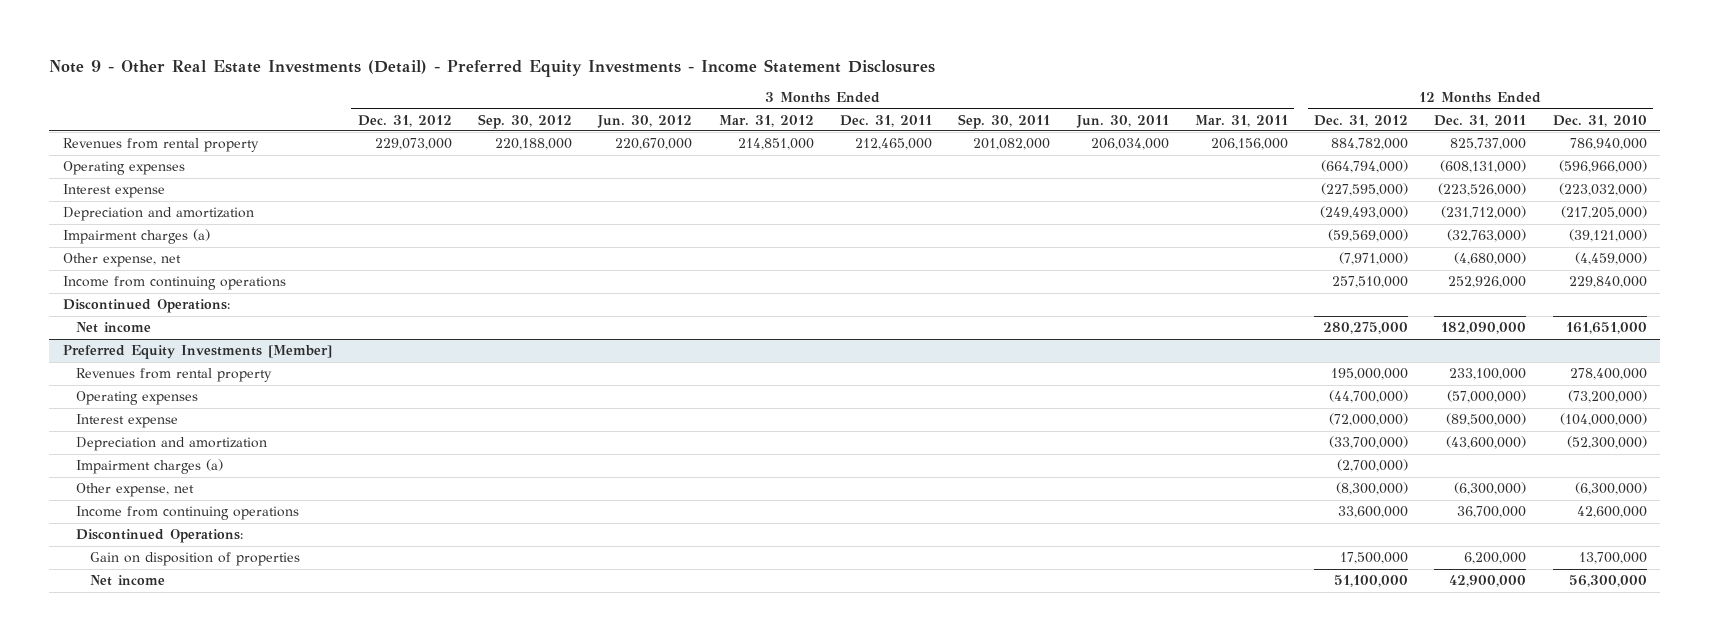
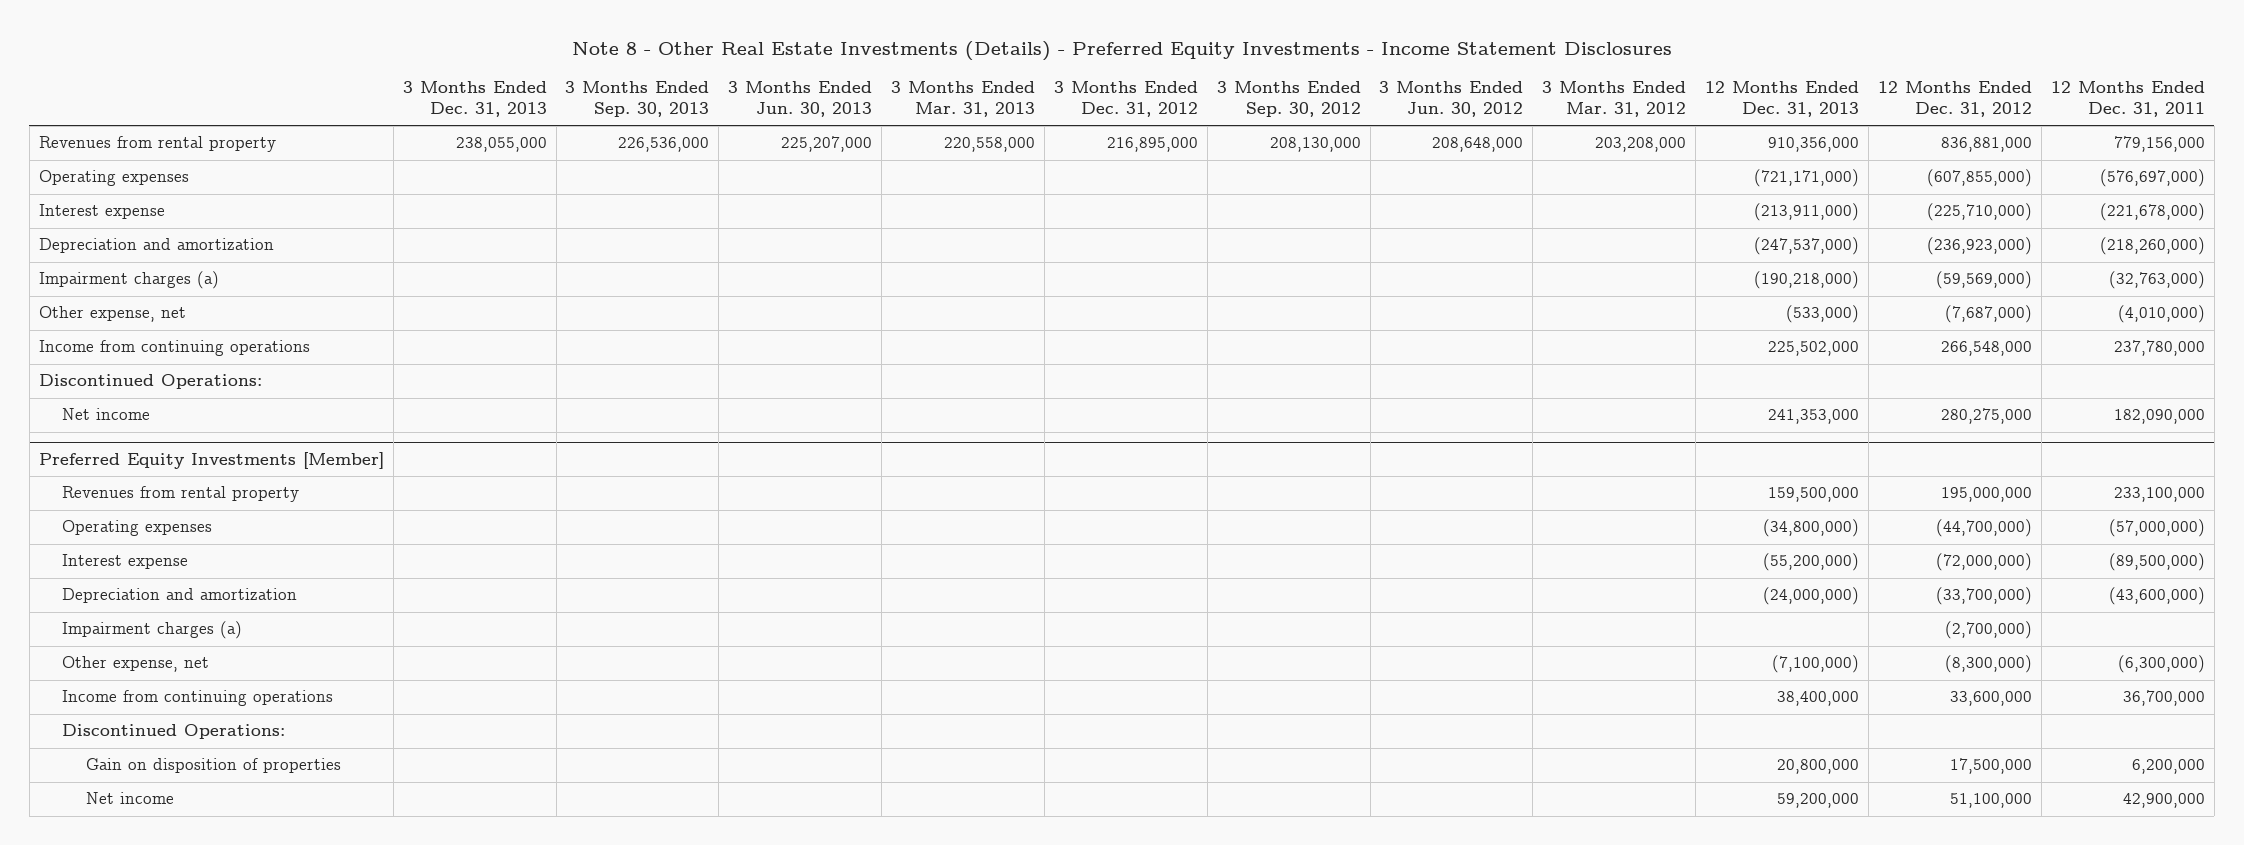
[49,58,936,77] Note 9 - Other Real Estate Investments (Detail) - Preferred Equity Investments - Income Statement Disclosures -> [571,40,1672,61] Note 8 - Other Real Estate Investments (Details) - Preferred Equity Investments - Income Statement Disclosures
[839,114,932,127] Dec. 31, 2011 -> none
[958,113,1051,129] Sep. 30, 2011 -> none
[1075,114,1169,128] Jun. 30, 2011 -> none
[1194,114,1288,127] Mar. 31, 2011 -> none
[1552,114,1647,127] Dec. 31, 2010 -> none
none -> [402,81,547,118] 3 Months Ended Dec. 31, 2013
none -> [565,81,710,118] 3 Months Ended Sep. 30, 2013
none -> [728,81,873,118] 3 Months Ended Jun. 30, 2013
none -> [891,81,1036,118] 3 Months Ended Mar. 31, 2013
none -> [1705,81,1860,118] 12 Months Ended Dec. 31, 2013
[374,138,452,151] 229,073,000 -> [1106,137,1198,153] 216,895,000
[495,138,573,151] 220,188,000 -> [1269,137,1361,153] 208,130,000
[615,138,693,151] 220,670,000 -> [1432,137,1524,153] 208,648,000
[737,138,814,151] 214,851,000 -> [1595,137,1687,153] 203,208,000
[1331,138,1409,151] 884,782,000 -> [1940,137,2032,153] 836,881,000
[1450,138,1527,151] 825,737,000 -> [2113,136,2205,153] 779,156,000
[1321,160,1409,174] (664,794,000) -> [1926,169,2032,188] (607,855,000)
[1440,160,1527,174] (608,131,000) -> [2099,169,2205,188] (576,697,000)
[1321,183,1409,197] (227,595,000) -> [1926,203,2032,222] (225,710,000)
[1438,183,1527,197] (223,526,000) -> [2099,203,2205,222] (221,678,000)
[1320,206,1409,220] (249,493,000) -> [1926,237,2032,256] (236,923,000)
[1441,206,1527,220] (231,712,000) -> [2099,237,2205,256] (218,260,000)
[1339,252,1409,266] (7,971,000) -> [1944,305,2032,324] (7,687,000)
[1454,252,1527,266] (4,680,000) -> [2117,305,2205,324] (4,010,000)
[1332,276,1409,289] 257,510,000 -> [1940,341,2032,357] 266,548,000
[1448,276,1527,289] 252,926,000 -> [2113,340,2205,357] 237,780,000

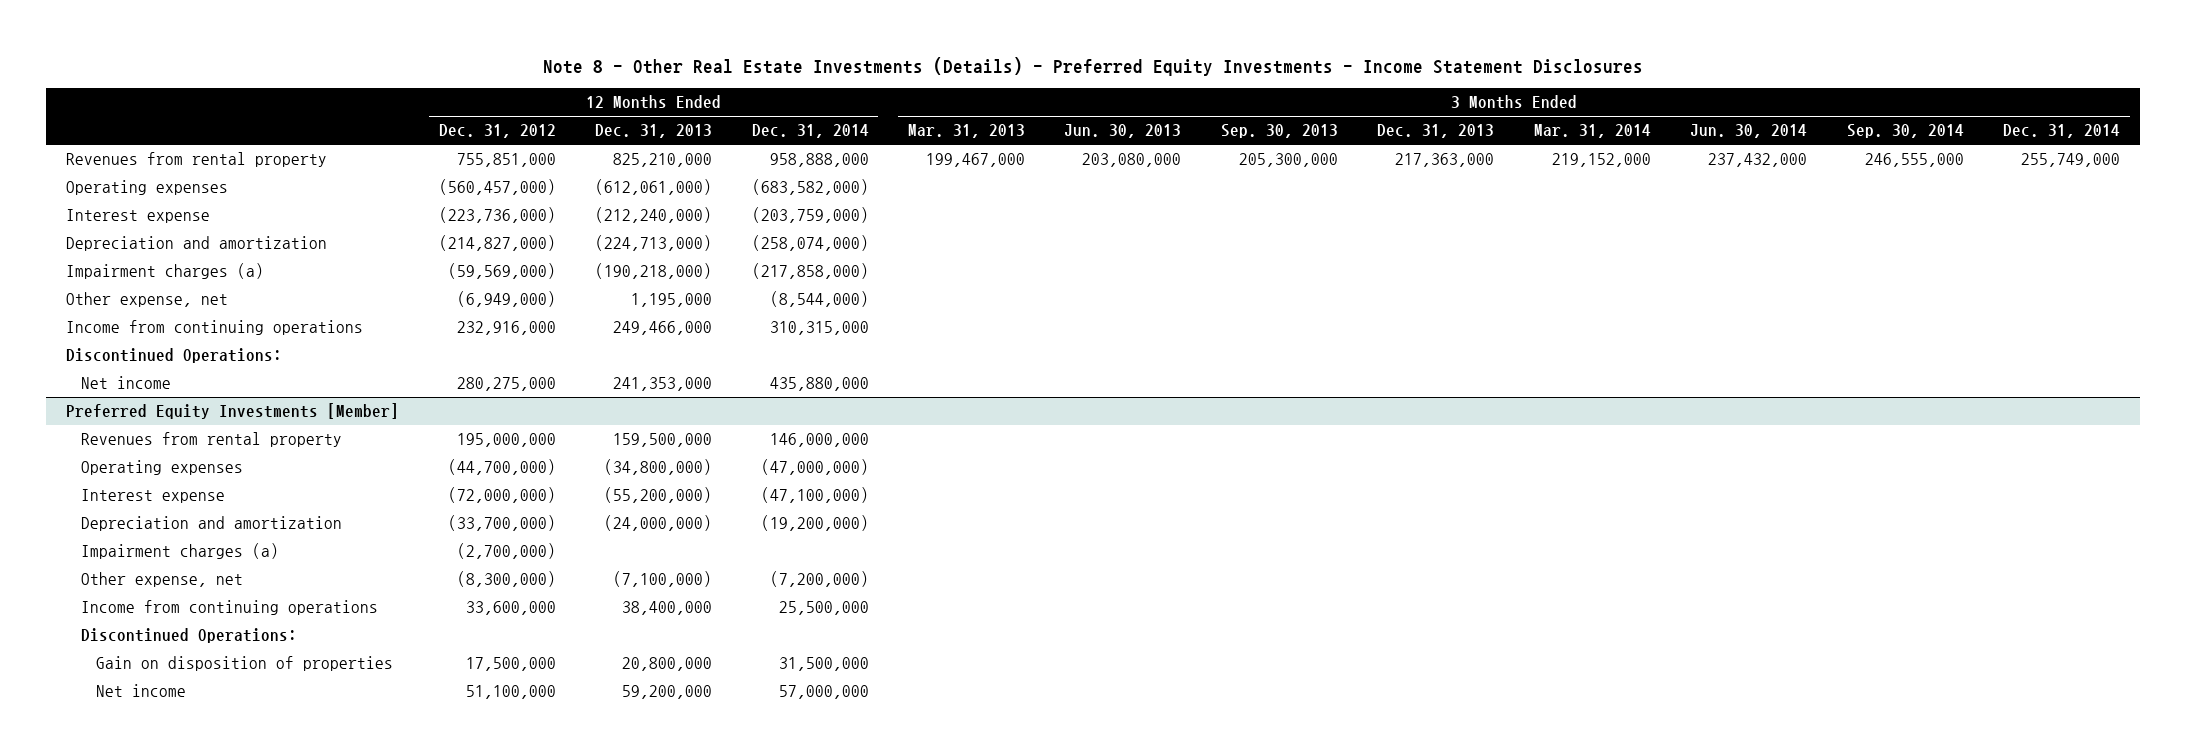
[1053,81,1198,118] 3 Months Ended Dec. 31, 2012 -> none
[1216,81,1361,118] 3 Months Ended Sep. 30, 2012 -> none
[1379,81,1524,118] 3 Months Ended Jun. 30, 2012 -> none
[1542,81,1687,118] 3 Months Ended Mar. 31, 2012 -> none
[2050,81,2205,118] 12 Months Ended Dec. 31, 2011 -> none
none -> [751,124,869,139] Dec. 31, 2014
none -> [1533,124,1651,139] Mar. 31, 2014
none -> [1690,124,1808,139] Jun. 30, 2014
none -> [1846,124,1964,139] Sep. 30, 2014
none -> [2003,124,2121,139] Dec. 31, 2014
[455,137,547,153] 238,055,000 -> [1395,153,1495,168] 217,363,000
[618,137,710,153] 226,536,000 -> [1238,153,1338,168] 205,300,000
[781,136,873,153] 225,207,000 -> [1082,153,1182,168] 203,080,000
[944,137,1036,153] 220,558,000 -> [926,153,1026,168] 199,467,000
[1768,137,1860,153] 910,356,000 -> [613,153,713,168] 825,210,000
[1940,137,2032,153] 836,881,000 -> [456,153,556,168] 755,851,000
[1754,169,1860,188] (721,171,000) -> [595,179,713,196] (612,061,000)
[1926,169,2032,188] (607,855,000) -> [438,179,556,196] (560,457,000)
[1754,203,1860,222] (213,911,000) -> [595,207,713,224] (212,240,000)
[1926,203,2032,222] (225,710,000) -> [438,207,556,224] (223,736,000)
[1754,237,1860,256] (247,537,000) -> [595,235,713,252] (224,713,000)
[1926,237,2032,256] (236,923,000) -> [438,235,556,252] (214,827,000)
[1786,305,1860,324] (533,000) -> [631,293,713,308] 1,195,000
[1944,305,2032,324] (7,687,000) -> [456,291,556,308] (6,949,000)
[1768,341,1860,357] 225,502,000 -> [613,321,713,336] 249,466,000
[1940,341,2032,357] 266,548,000 -> [456,321,556,336] 232,916,000

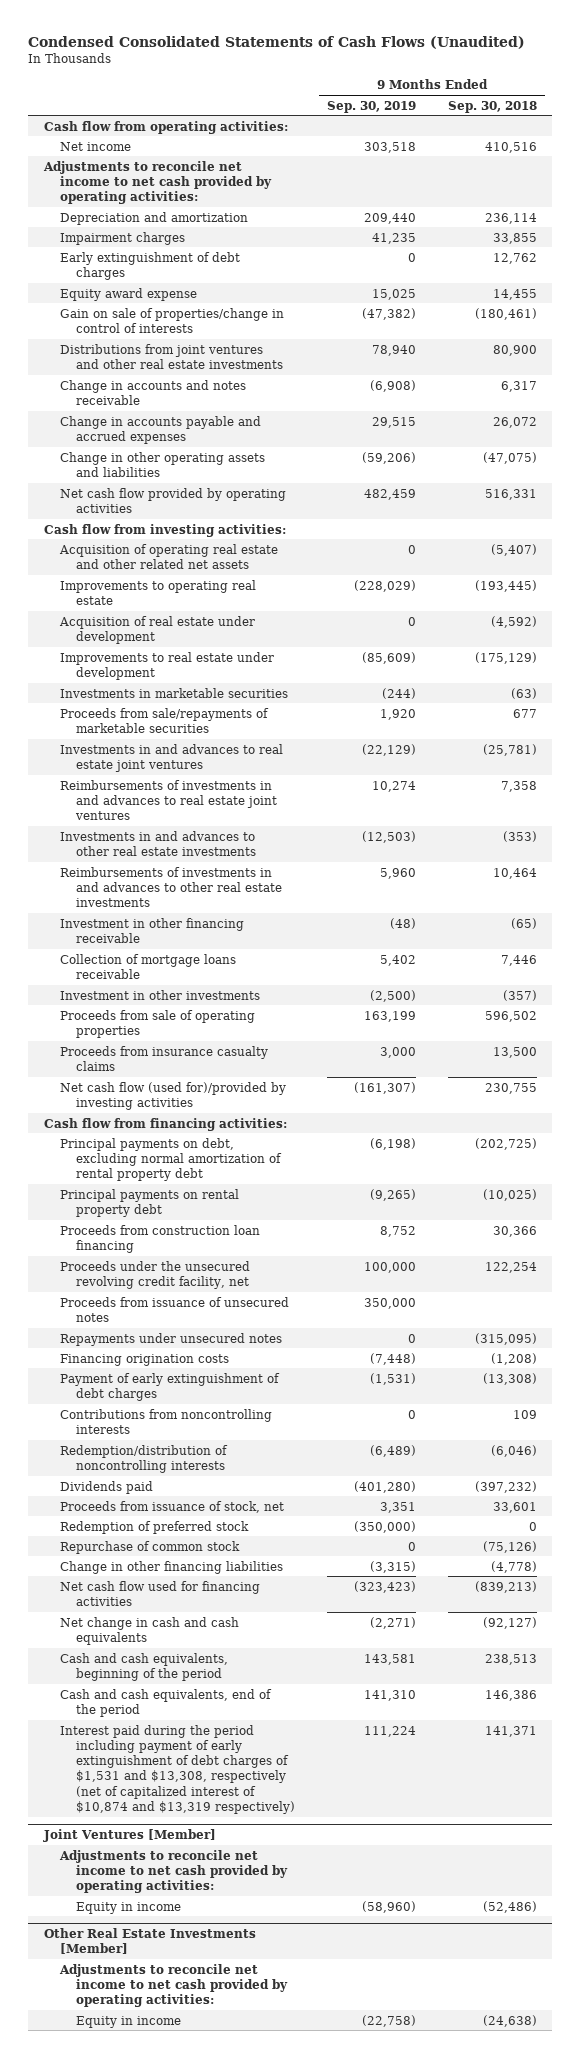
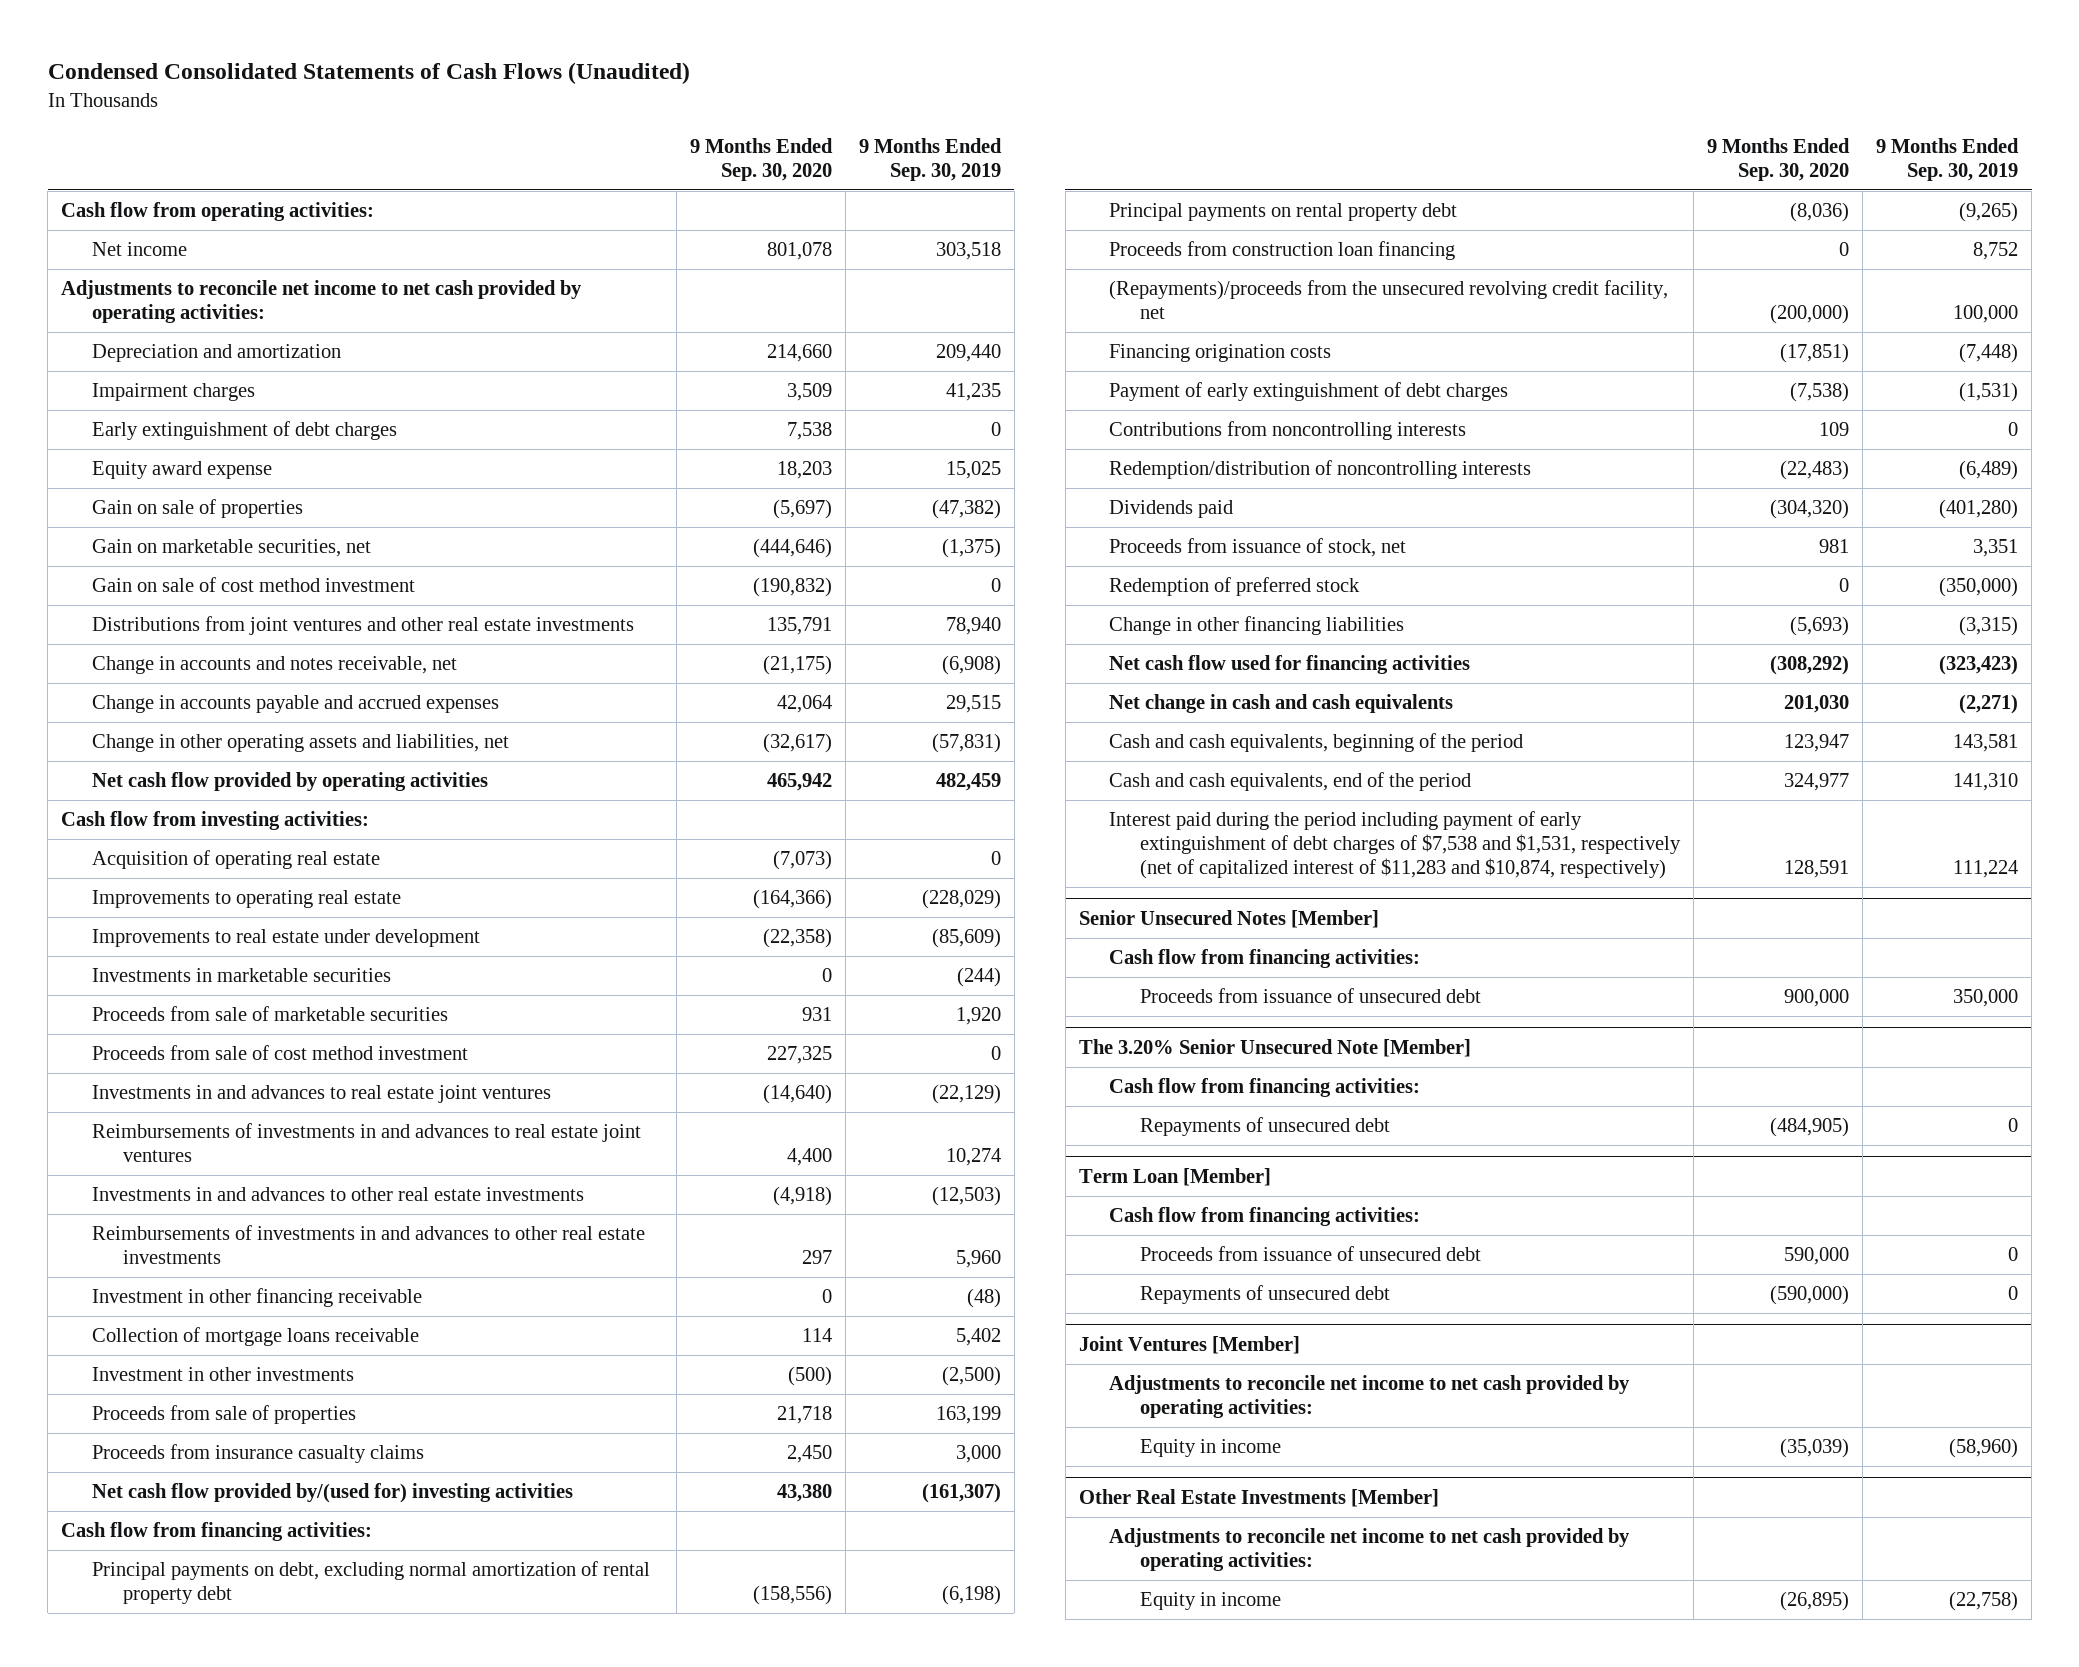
[447,100,537,113] Sep. 30, 2018 -> none
none -> [689,138,833,181] 9 Months Ended Sep. 30, 2020
[60,307,285,333] Gain on sale of properties/change in control of interests -> [92,499,304,519] Gain on sale of properties
none -> [92,539,372,558] Gain on marketable securities, net
none -> [92,577,416,593] Gain on sale of cost method investment
[60,379,247,405] Change in accounts and notes receivable -> [92,656,458,675] Change in accounts and notes receivable, net
[60,451,266,477] Change in other operating assets and liabilities -> [92,734,510,753] Change in other operating assets and liabilities, net
[362,451,417,464] (59,206) -> [931,733,1001,754] (57,831)
[59,543,279,569] Acquisition of operating real estate and other related net assets -> [92,850,381,870] Acquisition of operating real estate
[59,615,256,644] Acquisition of real estate under development -> none
[60,707,270,733] Proceeds from sale/repayments of marketable securities -> [92,1006,449,1022] Proceeds from sale of marketable securities
none -> [92,1045,469,1061] Proceeds from sale of cost method investment
[60,1009,256,1038] Proceeds from sale of operating properties -> [92,1405,357,1425] Proceeds from sale of properties
[60,1081,287,1110] Net cash flow (used for)/provided by investing activities -> [92,1483,574,1504] Net cash flow provided by/(used for) investing activities
[60,1296,290,1322] Proceeds from issuance of unsecured notes -> none
[60,1332,283,1346] Repayments under unsecured notes -> none
[60,1260,251,1289] Proceeds under the unsecured revolving credit facility, net -> [1109,280,1669,320] (Repayments)/proceeds from the unsecured revolving credit facility, net
[60,1540,241,1554] Repurchase of common stock -> none
[60,1724,296,1815] Interest paid during the period including payment of early extinguishment of debt charges of $1,531 and $13,308, respectively (net of capitalized interest of $10,874 and $13,319 respectively) -> [1109,811,1682,879] Interest paid during the period including payment of early extinguishment of debt charges of $7,538 and $1,531, respectively (net of capitalized interest of $11,283 and $10,874, respectively)
none -> [1078,910,1379,929] Senior Unsecured Notes [Member]
none -> [1109,949,1421,969] Cash flow from financing activities:
none -> [1140,988,1482,1004] Proceeds from issuance of unsecured debt
none -> [1078,1039,1471,1058] The 3.20% Senior Unsecured Note [Member]
none -> [1109,1078,1421,1098] Cash flow from financing activities:
none -> [1140,1117,1391,1137] Repayments of unsecured debt
none -> [1078,1168,1271,1187] Term Loan [Member]
none -> [1109,1207,1421,1227] Cash flow from financing activities:
none -> [1140,1246,1482,1262] Proceeds from issuance of unsecured debt
none -> [1140,1285,1391,1305] Repayments of unsecured debt

